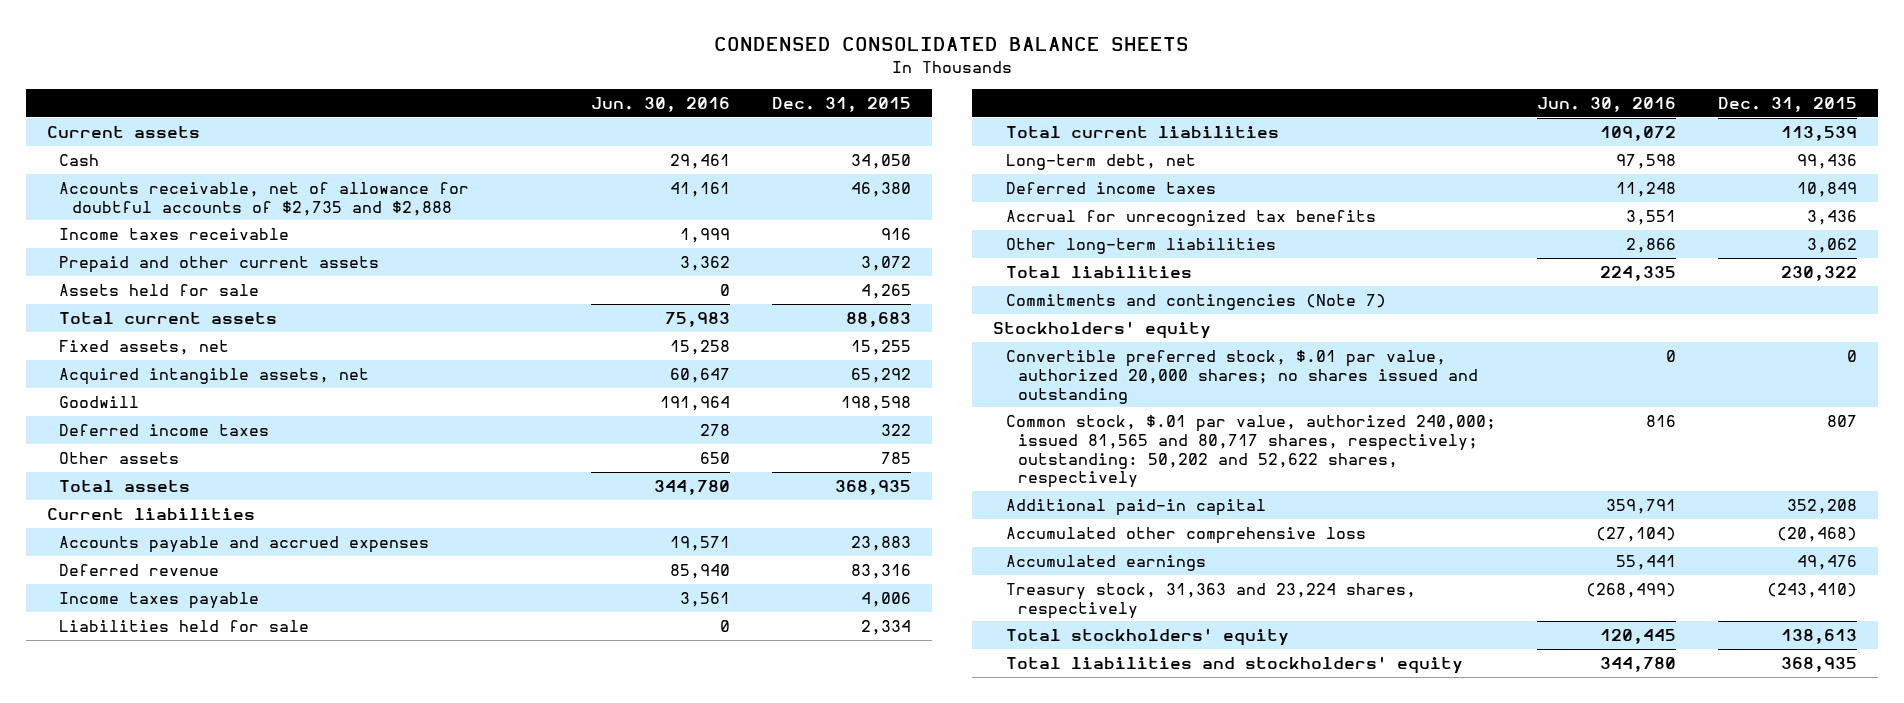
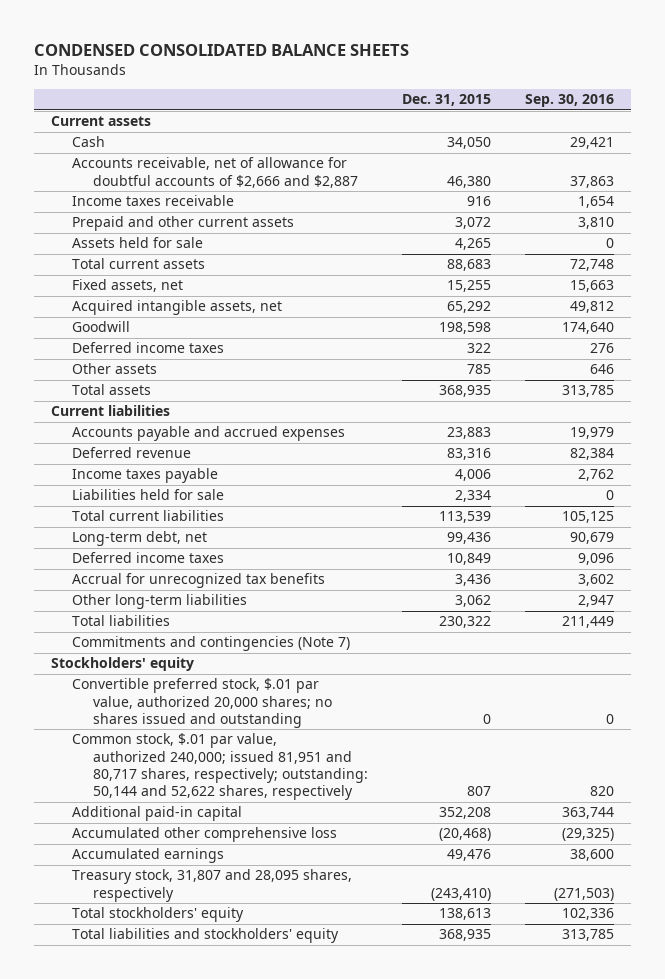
[590,97,730,113] Jun. 30, 2016 -> none
none -> [525,94,615,108] Sep. 30, 2016
[59,181,470,216] Accounts receivable, net of allowance for doubtful accounts of $2,735 and $2,888 -> [71,157,358,188] Accounts receivable, net of allowance for doubtful accounts of $2,666 and $2,887
[1005,414,1496,489] Common stock, $.01 par value, authorized 240,000; issued 81,565 and 80,717 shares, respectively; outstanding: 50,202 and 52,622 shares, respectively -> [71,733,368,801] Common stock, $.01 par value, authorized 240,000; issued 81,951 and 80,717 shares, respectively; outstanding: 50,144 and 52,622 shares, respectively
[1005,582,1416,619] Treasury stock, 31,363 and 23,224 shares, respectively -> [71,869,352,902] Treasury stock, 31,807 and 28,095 shares, respectively

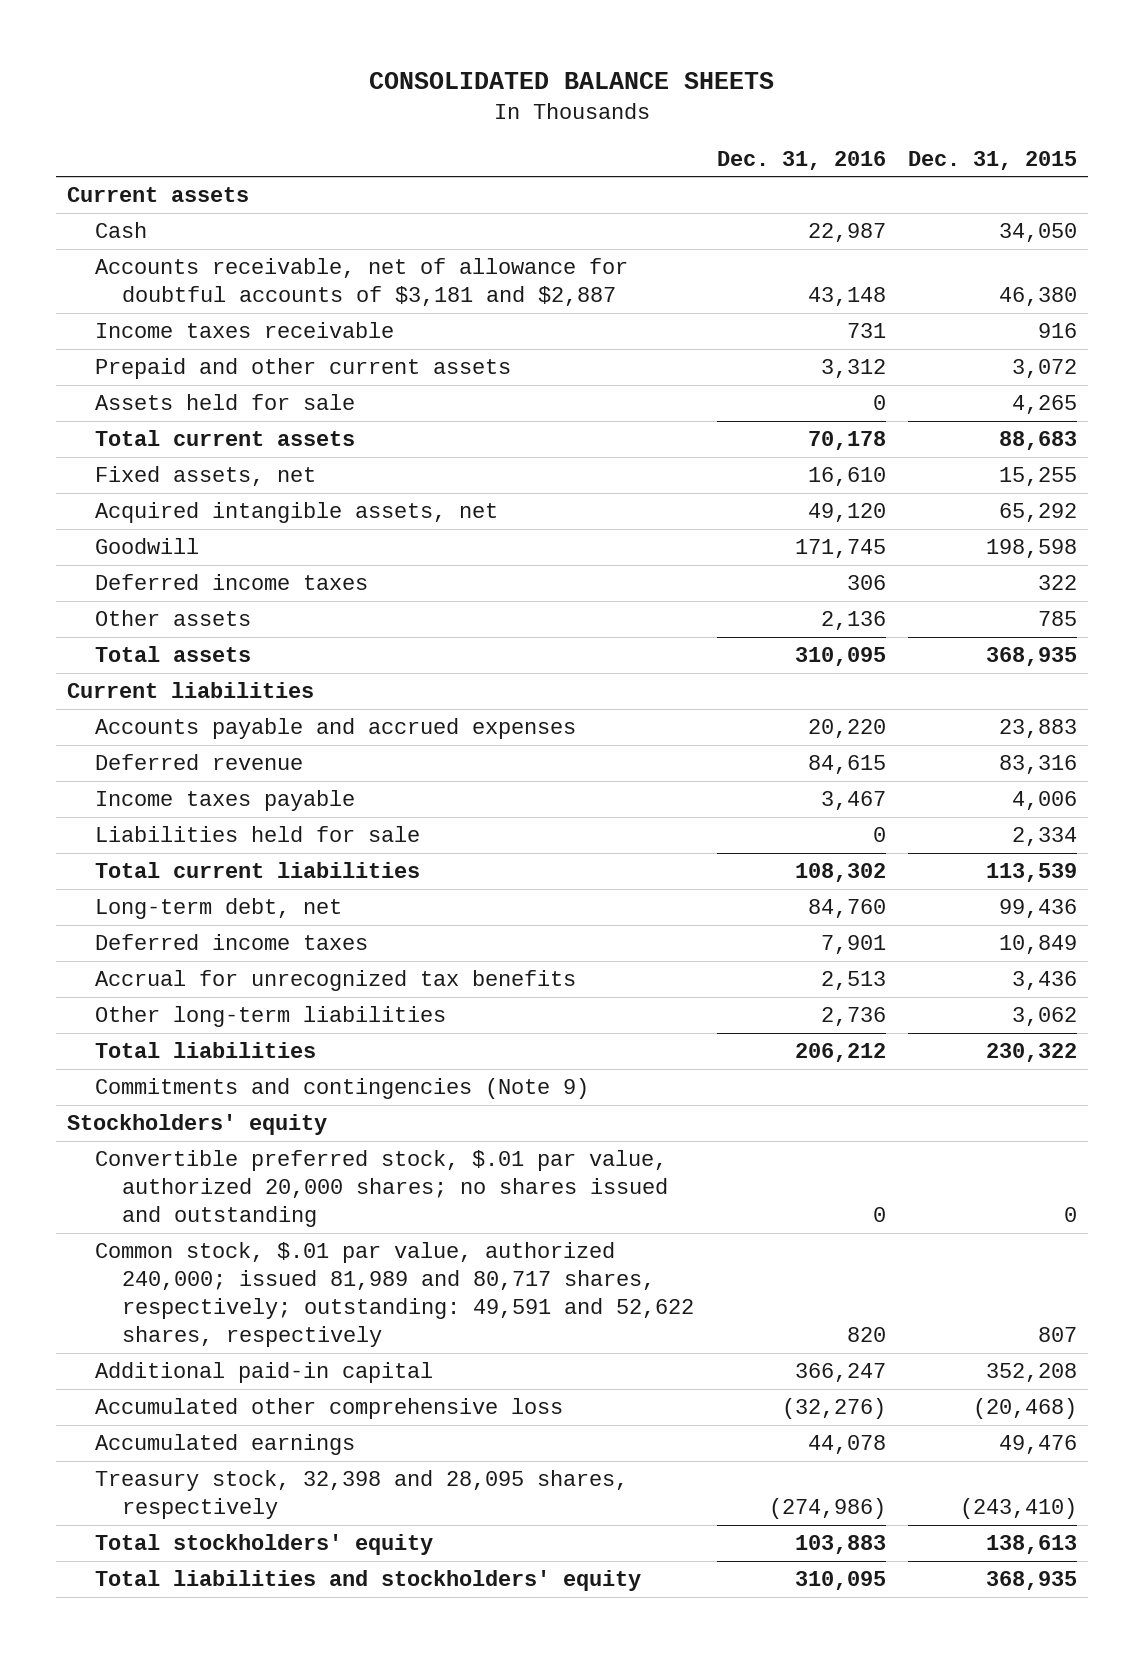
[33,43,409,56] CONDENSED CONSOLIDATED BALANCE SHEETS -> [368,72,774,90] CONSOLIDATED BALANCE SHEETS
[525,94,615,108] Sep. 30, 2016 -> none
none -> [716,150,886,170] Dec. 31, 2016
[71,157,358,188] Accounts receivable, net of allowance for doubtful accounts of $2,666 and $2,887 -> [94,258,628,307] Accounts receivable, net of allowance for doubtful accounts of $3,181 and $2,887
[71,636,350,652] Commitments and contingencies (Note 7) -> [94,1078,589,1100] Commitments and contingencies (Note 9)
[71,733,368,801] Common stock, $.01 par value, authorized 240,000; issued 81,951 and 80,717 shares, respectively; outstanding: 50,144 and 52,622 shares, respectively -> [94,1242,695,1348] Common stock, $.01 par value, authorized 240,000; issued 81,989 and 80,717 shares, respectively; outstanding: 49,591 and 52,622 shares, respectively
[71,869,352,902] Treasury stock, 31,807 and 28,095 shares, respectively -> [94,1470,628,1520] Treasury stock, 32,398 and 28,095 shares, respectively

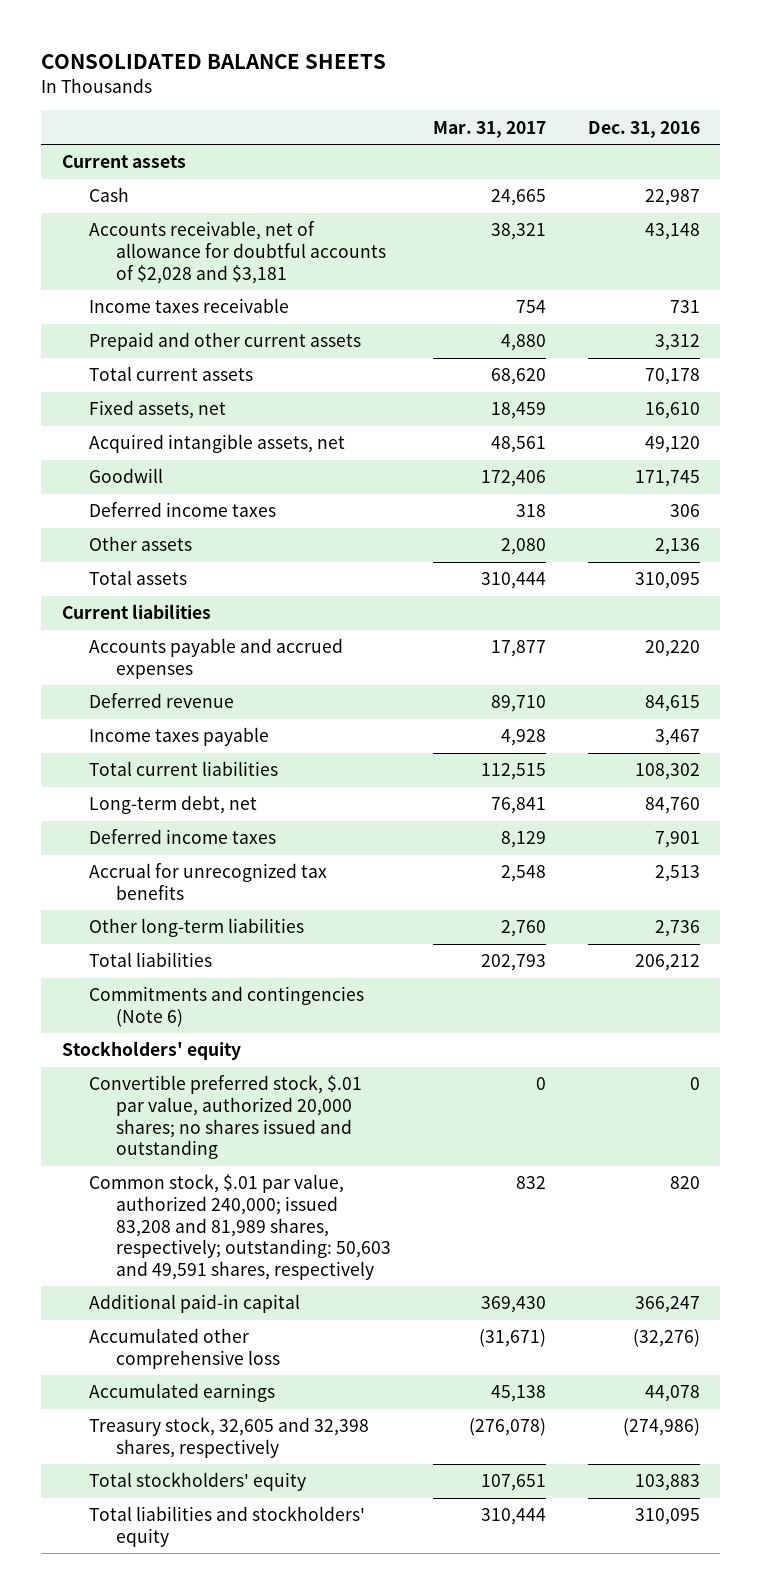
[908,150,1078,170] Dec. 31, 2015 -> none
none -> [432,120,546,138] Mar. 31, 2017
[94,258,628,307] Accounts receivable, net of allowance for doubtful accounts of $3,181 and $2,887 -> [89,221,386,284] Accounts receivable, net of allowance for doubtful accounts of $2,028 and $3,181
[94,394,355,411] Assets held for sale -> none
[94,826,420,843] Liabilities held for sale -> none
[94,1078,589,1100] Commitments and contingencies (Note 9) -> [89,986,365,1027] Commitments and contingencies (Note 6)
[94,1242,695,1348] Common stock, $.01 par value, authorized 240,000; issued 81,989 and 80,717 shares, respectively; outstanding: 49,591 and 52,622 shares, respectively -> [89,1174,391,1280] Common stock, $.01 par value, authorized 240,000; issued 83,208 and 81,989 shares, respectively; outstanding: 50,603 and 49,591 shares, respectively
[94,1470,628,1520] Treasury stock, 32,398 and 28,095 shares, respectively -> [89,1417,370,1458] Treasury stock, 32,605 and 32,398 shares, respectively

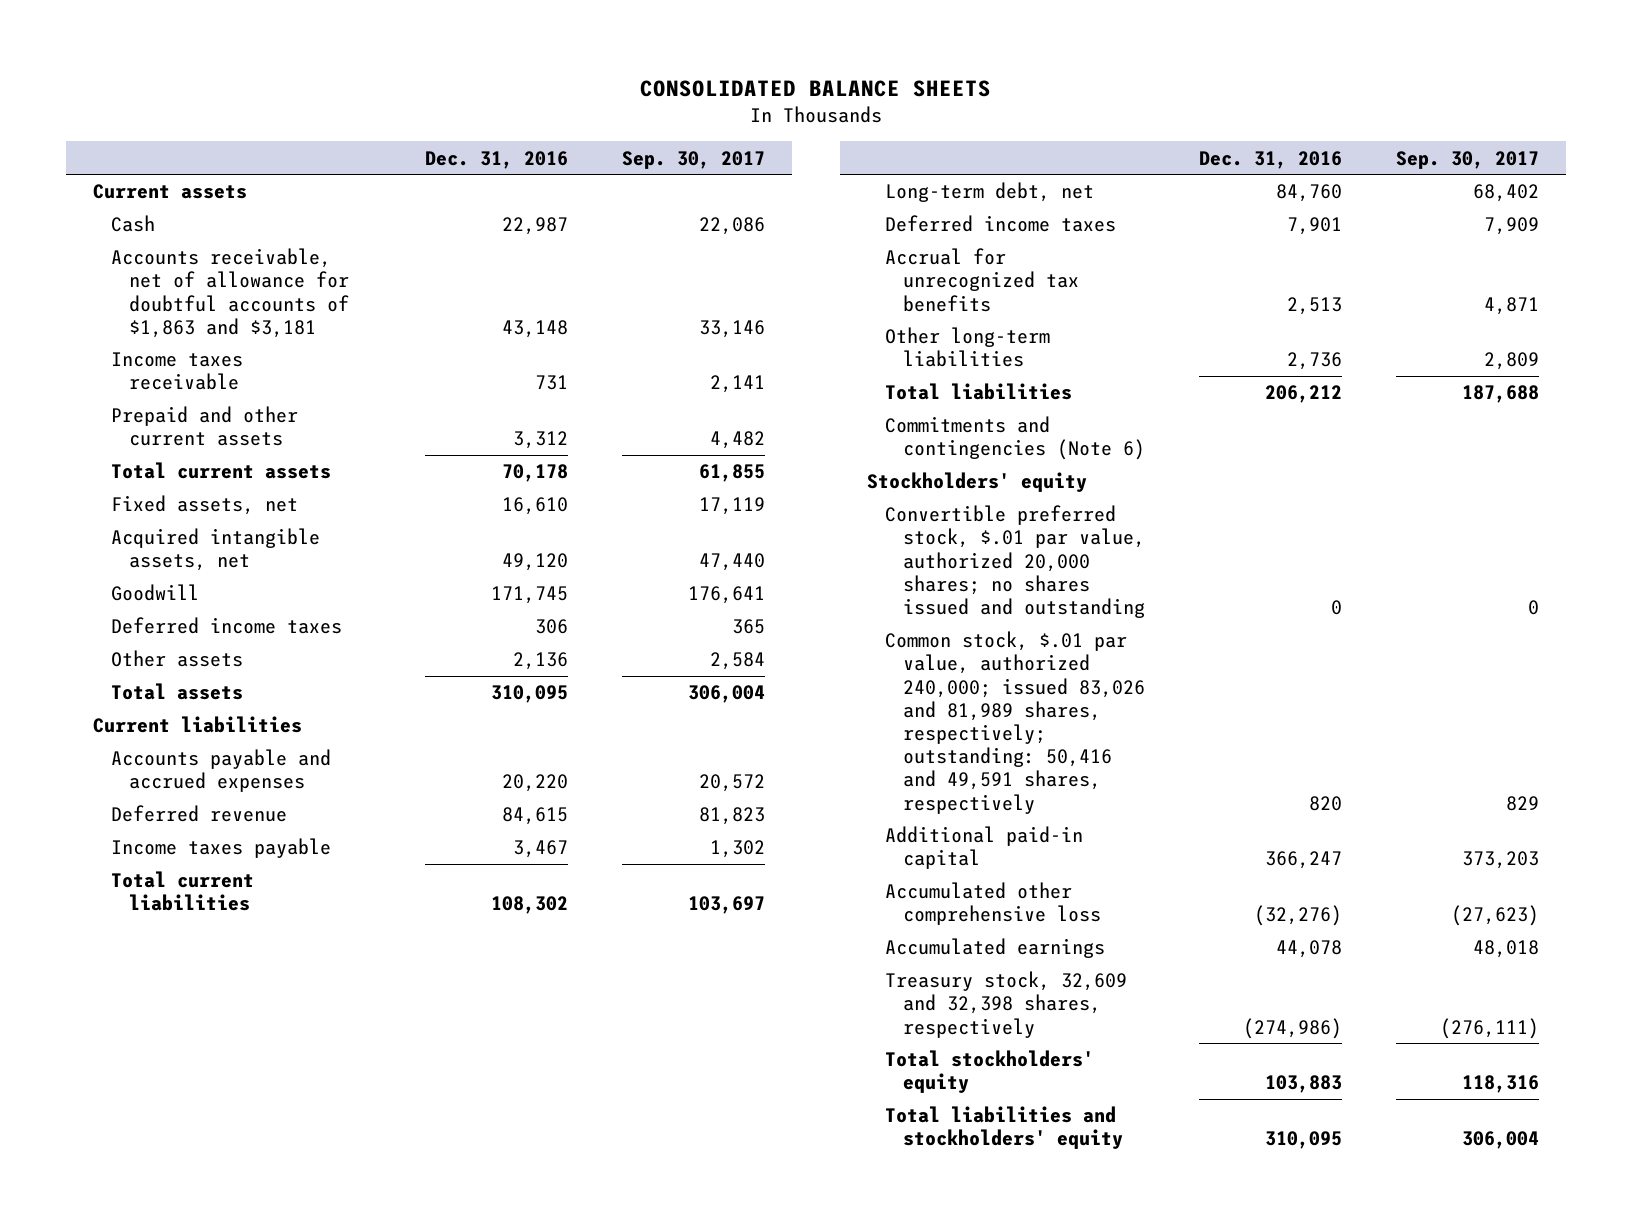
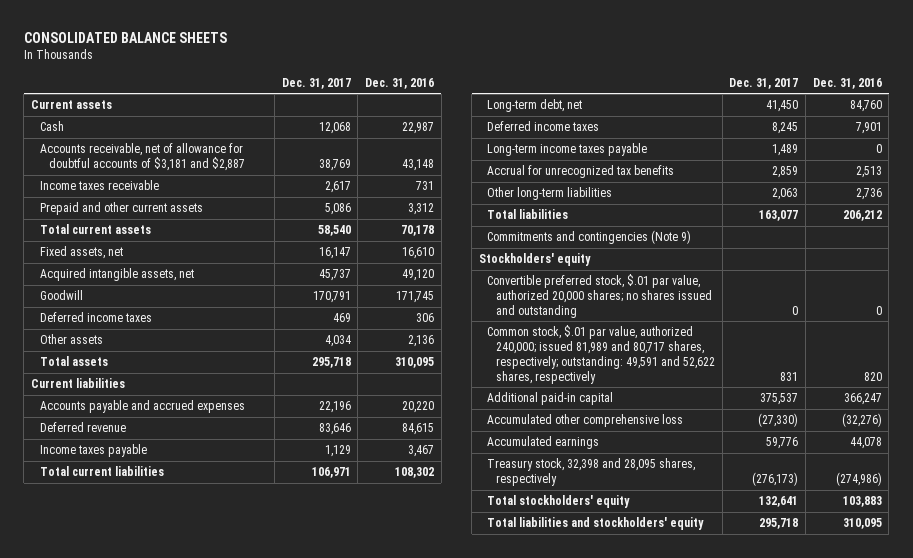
[621,150,765,169] Sep. 30, 2017 -> none
none -> [281,77,351,89] Dec. 31, 2017
[111,248,349,338] Accounts receivable, net of allowance for doubtful accounts of $1,863 and $3,181 -> [39,143,245,171] Accounts receivable, net of allowance for doubtful accounts of $3,181 and $2,887
none -> [487,143,648,157] Long-term income taxes payable
[885,416,1145,461] Commitments and contingencies (Note 6) -> [487,230,692,245] Commitments and contingencies (Note 9)
[885,631,1145,814] Common stock, $.01 par value, authorized 240,000; issued 83,026 and 81,989 shares, respectively; outstanding: 50,416 and 49,591 shares, respectively -> [487,325,716,384] Common stock, $.01 par value, authorized 240,000; issued 81,989 and 80,717 shares, respectively; outstanding: 49,591 and 52,622 shares, respectively
[885,971,1128,1038] Treasury stock, 32,609 and 32,398 shares, respectively -> [487,458,696,486] Treasury stock, 32,398 and 28,095 shares, respectively

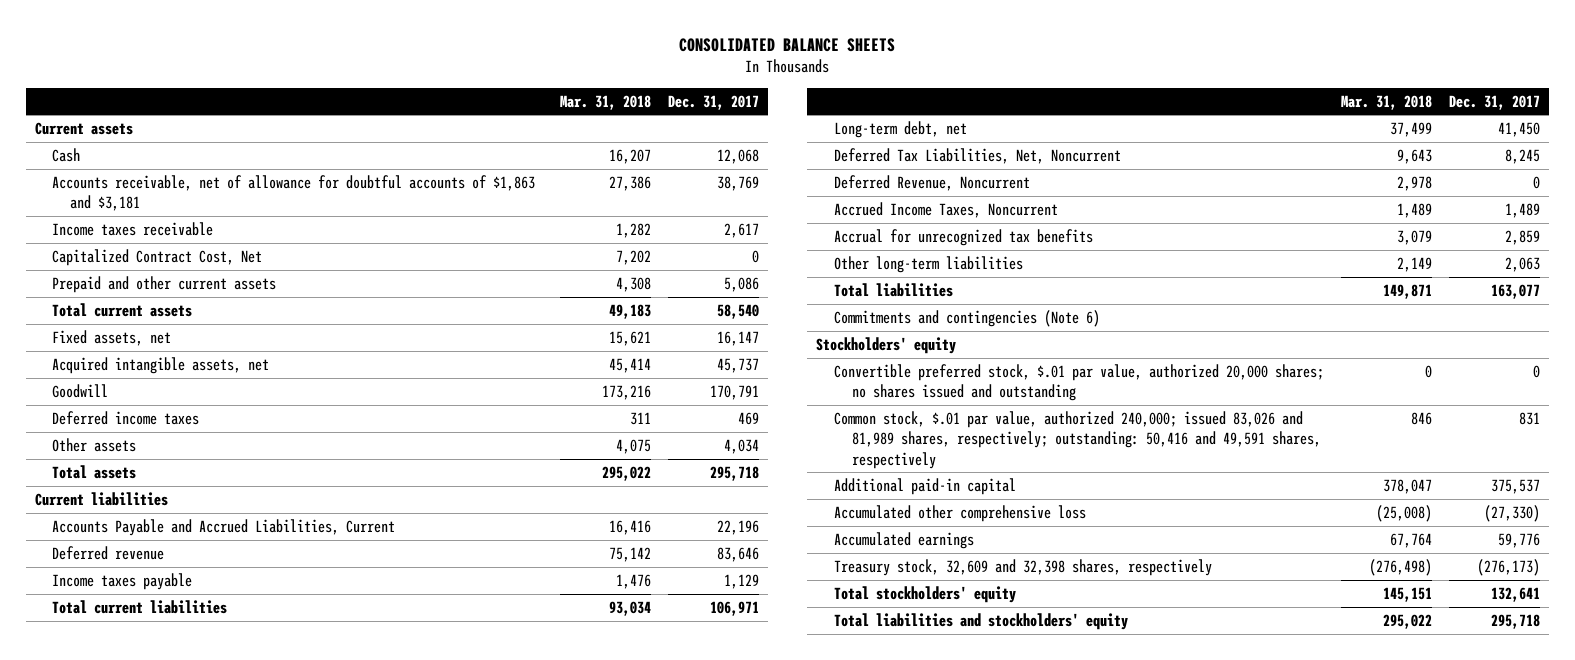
[365,77,435,89] Dec. 31, 2016 -> none
none -> [559,94,651,110] Mar. 31, 2018
[39,143,245,171] Accounts receivable, net of allowance for doubtful accounts of $3,181 and $2,887 -> [52,174,536,212] Accounts receivable, net of allowance for doubtful accounts of $1,863 and $3,181
none -> [52,248,263,266] Capitalized Contract Cost, Net
[39,400,245,414] Accounts payable and accrued expenses -> [52,518,396,536] Accounts Payable and Accrued Liabilities, Current
[487,121,600,132] Deferred income taxes -> [833,147,1121,164] Deferred Tax Liabilities, Net, Noncurrent
none -> [833,174,1030,191] Deferred Revenue, Noncurrent
[487,143,648,157] Long-term income taxes payable -> [833,201,1058,218] Accrued Income Taxes, Noncurrent
[487,230,692,245] Commitments and contingencies (Note 9) -> [833,309,1100,327] Commitments and contingencies (Note 6)
[487,325,716,384] Common stock, $.01 par value, authorized 240,000; issued 81,989 and 80,717 shares, respectively; outstanding: 49,591 and 52,622 shares, respectively -> [833,410,1321,469] Common stock, $.01 par value, authorized 240,000; issued 83,026 and 81,989 shares, respectively; outstanding: 50,416 and 49,591 shares, respectively
[487,458,696,486] Treasury stock, 32,398 and 28,095 shares, respectively -> [833,558,1212,576] Treasury stock, 32,609 and 32,398 shares, respectively

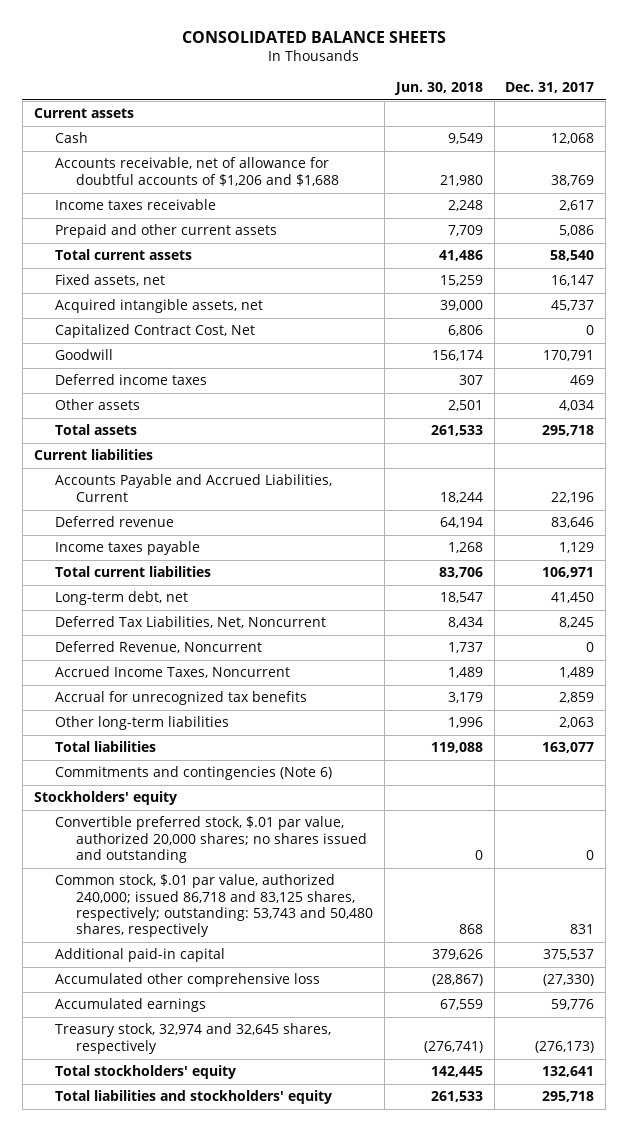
[559,94,651,110] Mar. 31, 2018 -> none
none -> [393,81,483,95] Jun. 30, 2018
[52,174,536,212] Accounts receivable, net of allowance for doubtful accounts of $1,863 and $3,181 -> [54,157,340,186] Accounts receivable, net of allowance for doubtful accounts of $1,206 and $1,688
[52,248,263,266] Capitalized Contract Cost, Net -> [54,324,255,339] Capitalized Contract Cost, Net
[833,410,1321,469] Common stock, $.01 par value, authorized 240,000; issued 83,026 and 81,989 shares, respectively; outstanding: 50,416 and 49,591 shares, respectively -> [54,874,374,938] Common stock, $.01 par value, authorized 240,000; issued 86,718 and 83,125 shares, respectively; outstanding: 53,743 and 50,480 shares, respectively
[833,558,1212,576] Treasury stock, 32,609 and 32,398 shares, respectively -> [54,1023,331,1054] Treasury stock, 32,974 and 32,645 shares, respectively

